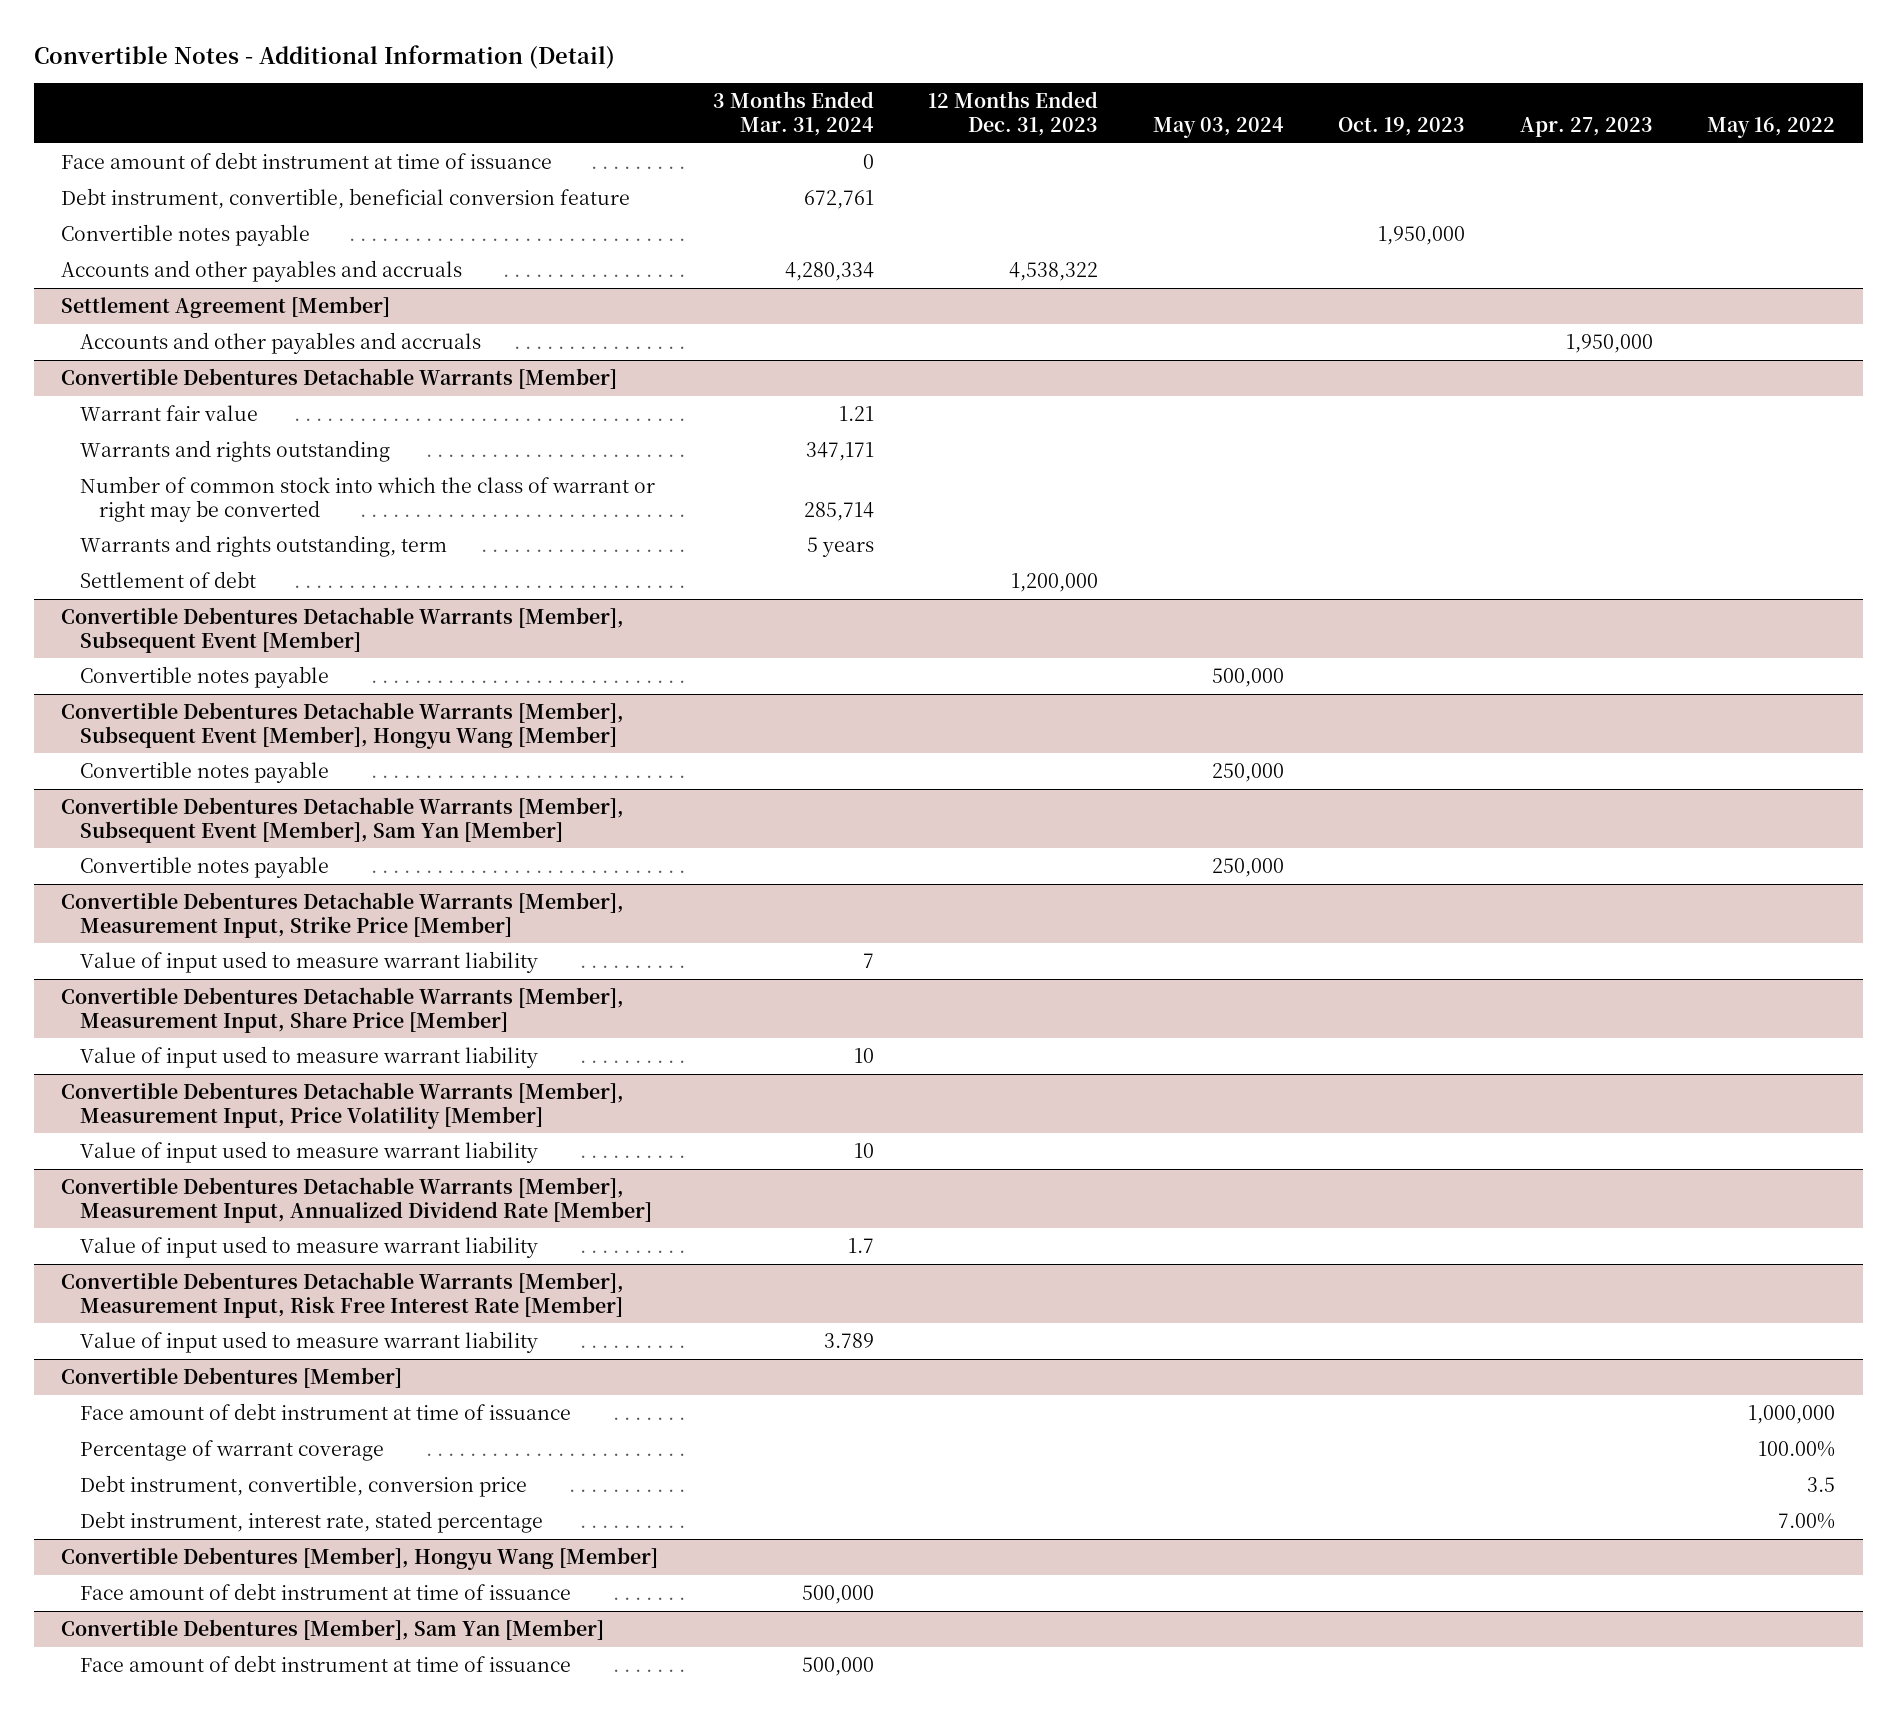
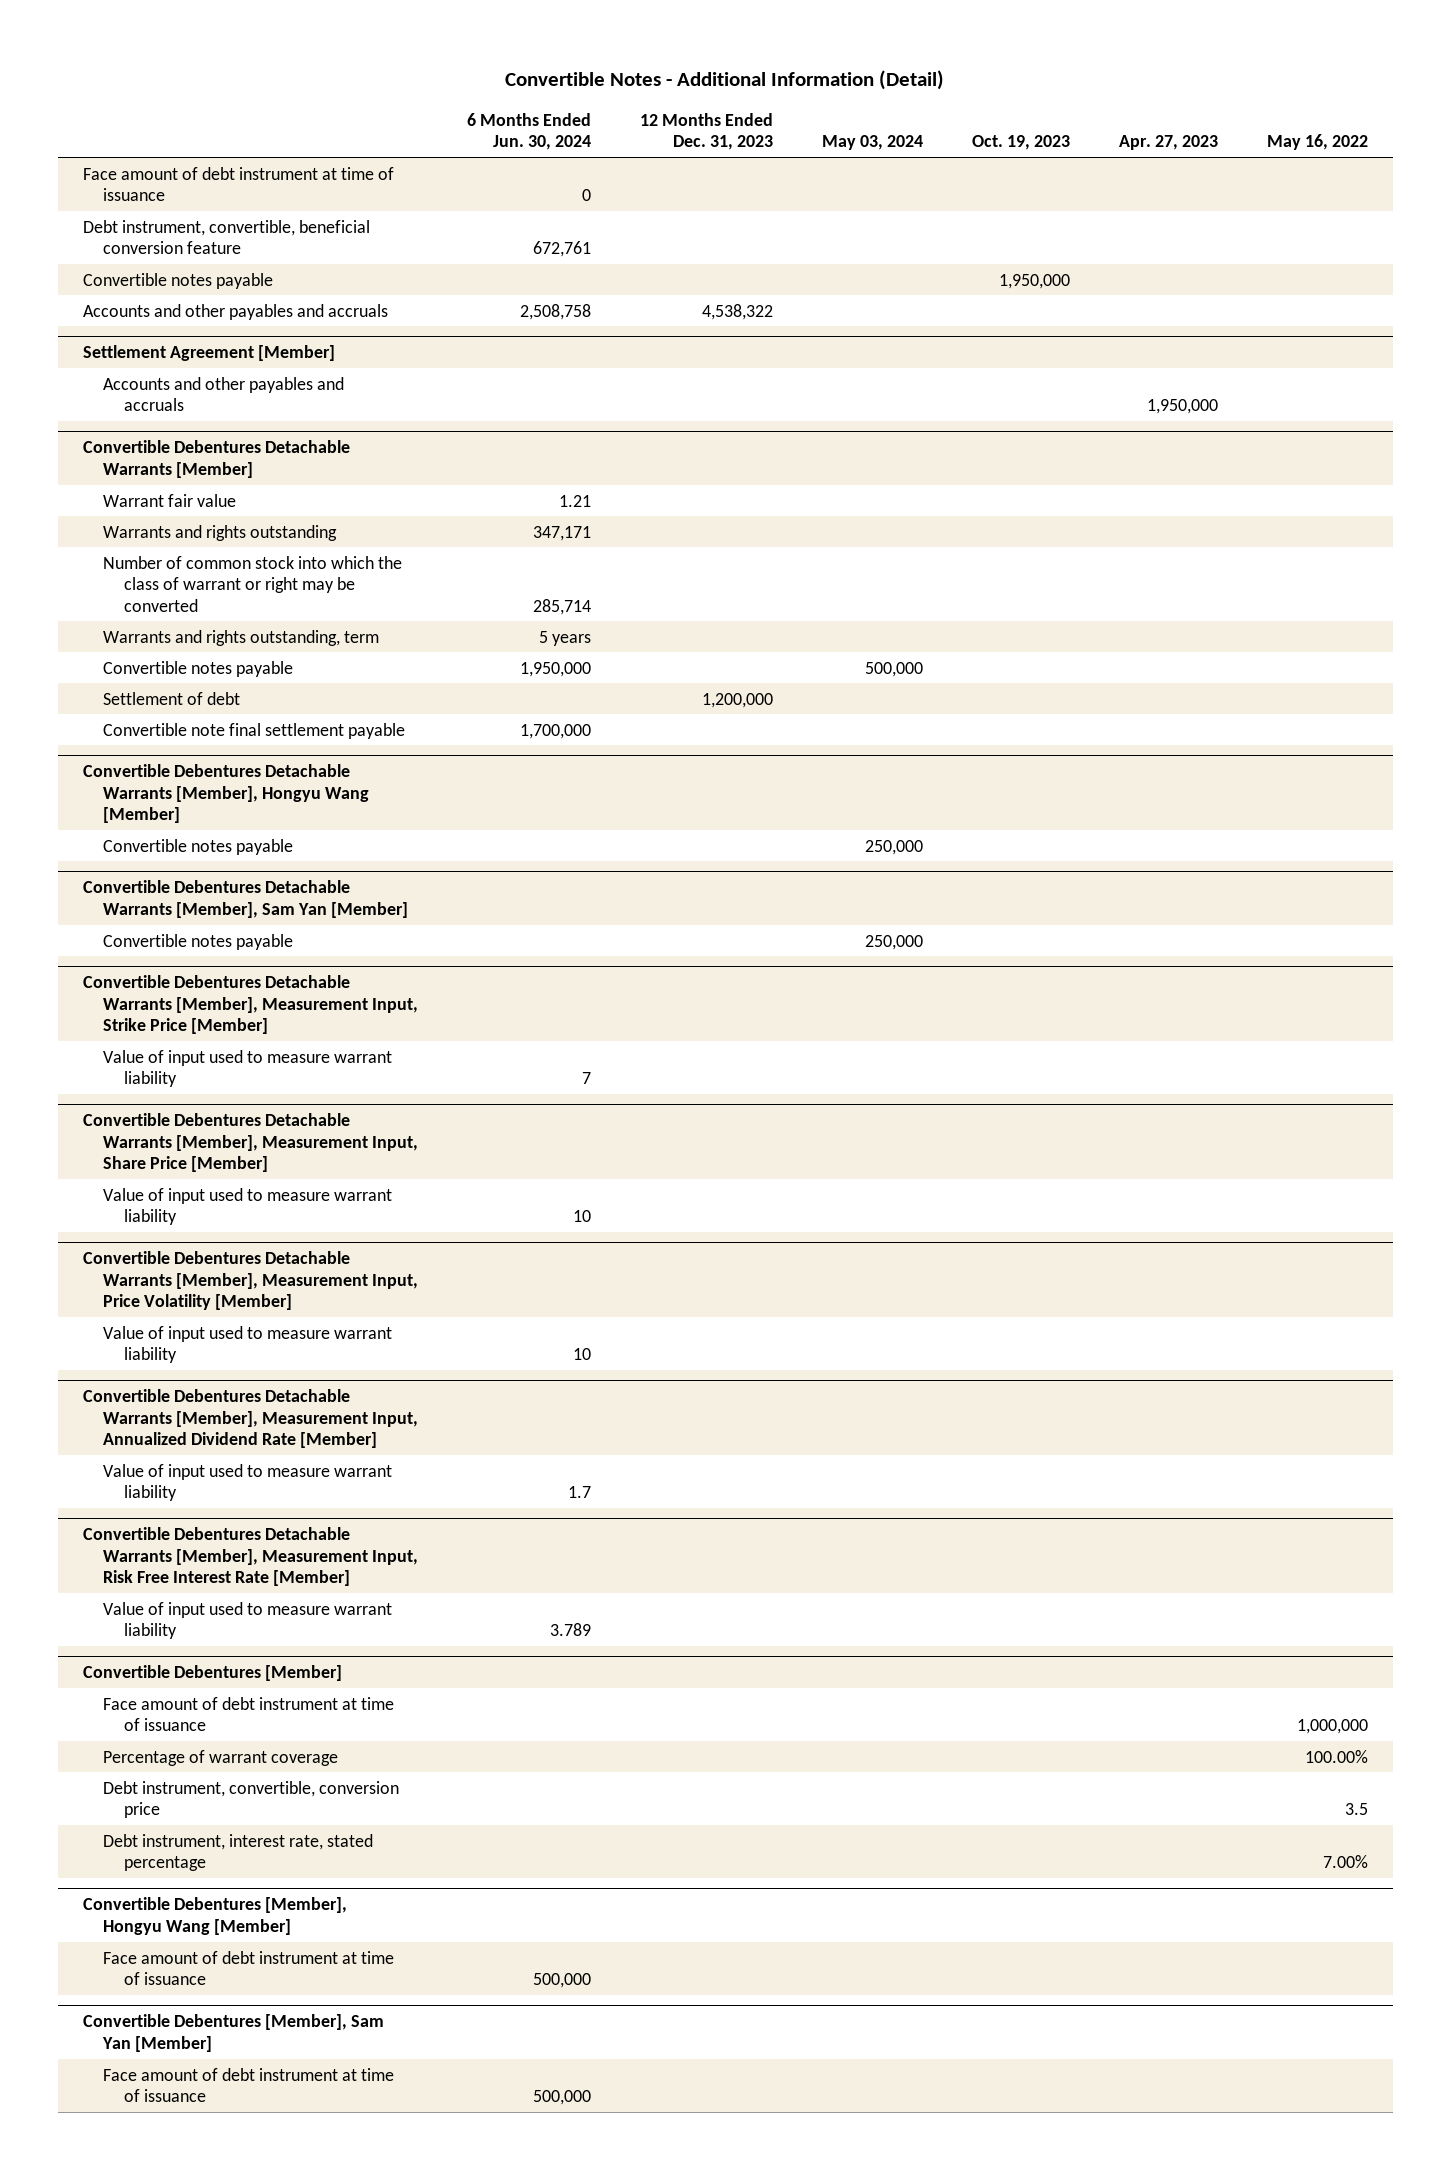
[712,91,874,136] 3 Months Ended Mar. 31, 2024 -> none
none -> [467,112,592,151] 6 Months Ended Jun. 30, 2024
none -> [103,660,294,677] Convertible notes payable
[61,607,625,653] Convertible Debentures Detachable Warrants [Member], Subsequent Event [Member] -> none
[79,666,329,689] Convertible notes payable -> none
none -> [103,722,406,739] Convertible note final settlement payable
[61,702,625,749] Convertible Debentures Detachable Warrants [Member], Subsequent Event [Member], Hongyu Wang [Member] -> [82,764,370,824] Convertible Debentures Detachable Warrants [Member], Hongyu Wang [Member]
[61,797,625,843] Convertible Debentures Detachable Warrants [Member], Subsequent Event [Member], Sam Yan [Member] -> [82,880,409,918] Convertible Debentures Detachable Warrants [Member], Sam Yan [Member]

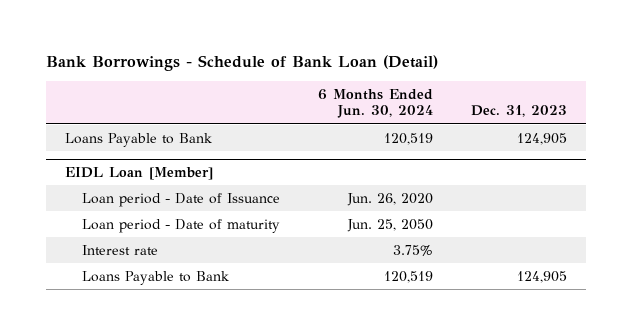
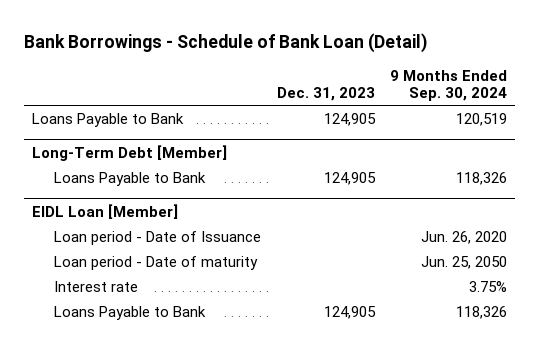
[317,88,433,119] 6 Months Ended Jun. 30, 2024 -> none
none -> [390,69,508,102] 9 Months Ended Sep. 30, 2024
none -> [31,144,227,161] Long-Term Debt [Member]
none -> [54,171,207,186] Loans Payable to Bank

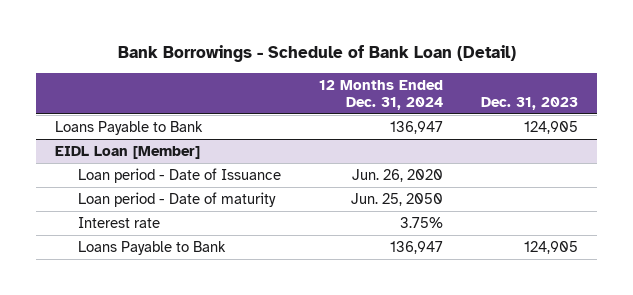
[390,69,508,102] 9 Months Ended Sep. 30, 2024 -> none
none -> [318,79,443,110] 12 Months Ended Dec. 31, 2024
[31,144,227,161] Long-Term Debt [Member] -> none
[54,171,207,186] Loans Payable to Bank -> none

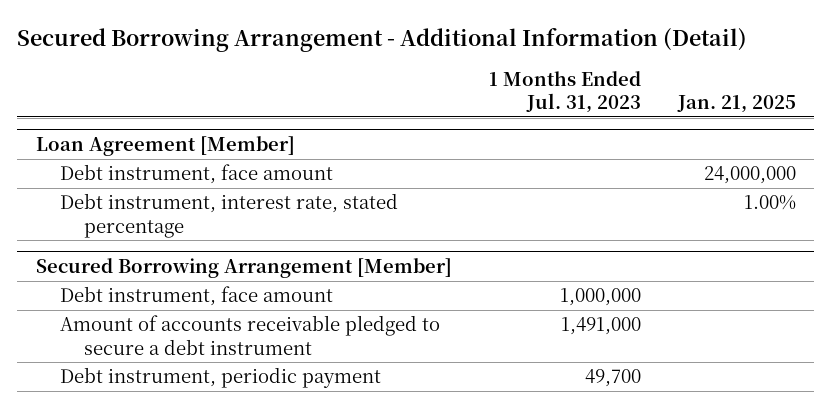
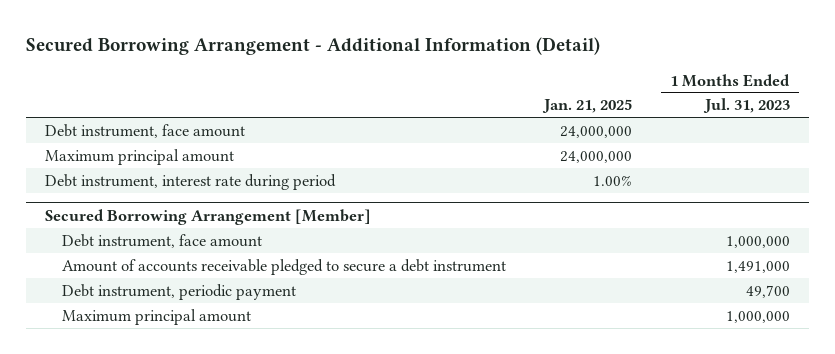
[35,135,295,156] Loan Agreement [Member] -> none
none -> [44,148,234,165] Maximum principal amount
[59,193,398,238] Debt instrument, interest rate, stated percentage -> [44,173,336,190] Debt instrument, interest rate during period
none -> [61,308,251,325] Maximum principal amount

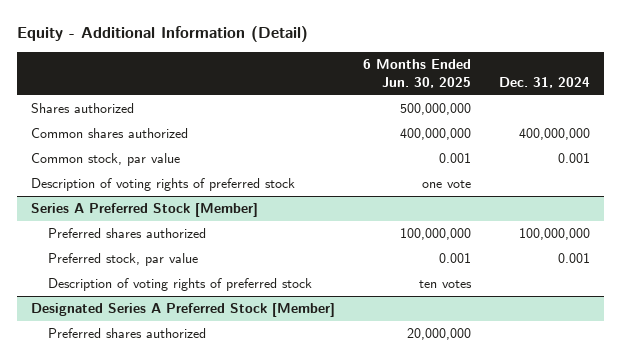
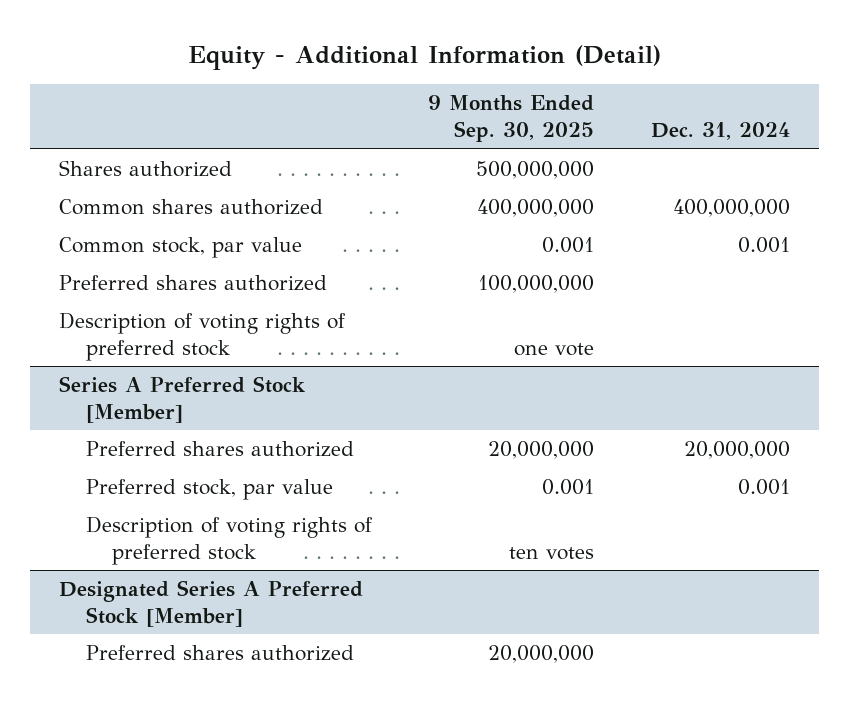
[363,59,472,88] 6 Months Ended Jun. 30, 2025 -> none
none -> [428,95,595,143] 9 Months Ended Sep. 30, 2025
none -> [58,275,327,292] Preferred shares authorized
[519,228,591,241] 100,000,000 -> [684,441,791,460] 20,000,000

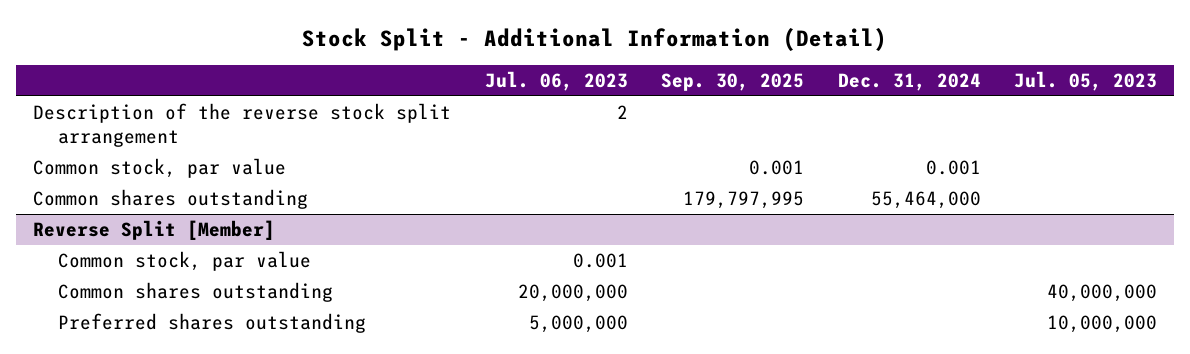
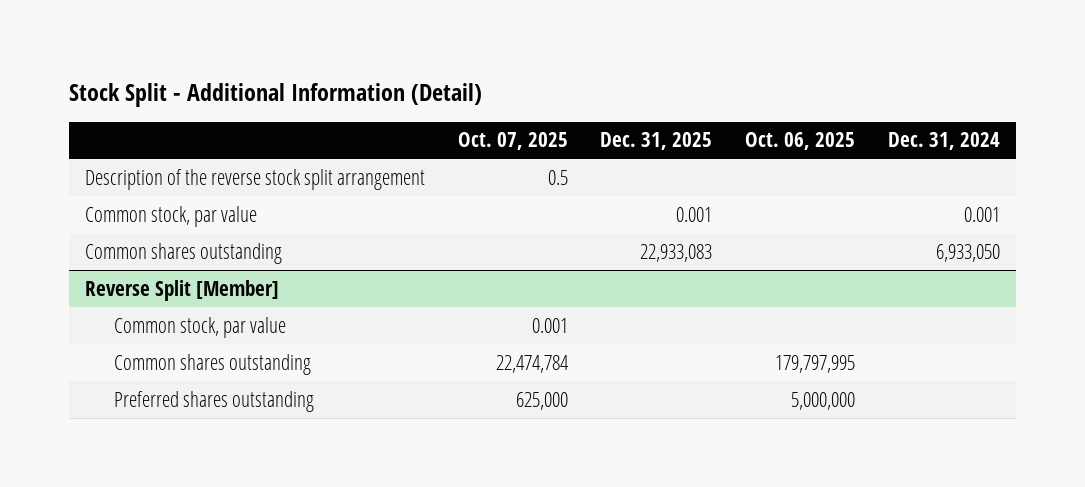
[484,71,628,92] Jul. 06, 2023 -> none
[661,73,805,92] Sep. 30, 2025 -> none
[1014,71,1158,92] Jul. 05, 2023 -> none
none -> [457,132,568,151] Oct. 07, 2025
none -> [600,132,713,151] Dec. 31, 2025
none -> [744,132,855,151] Oct. 06, 2025
[870,191,981,210] 55,464,000 -> [935,243,1000,262] 6,933,050

